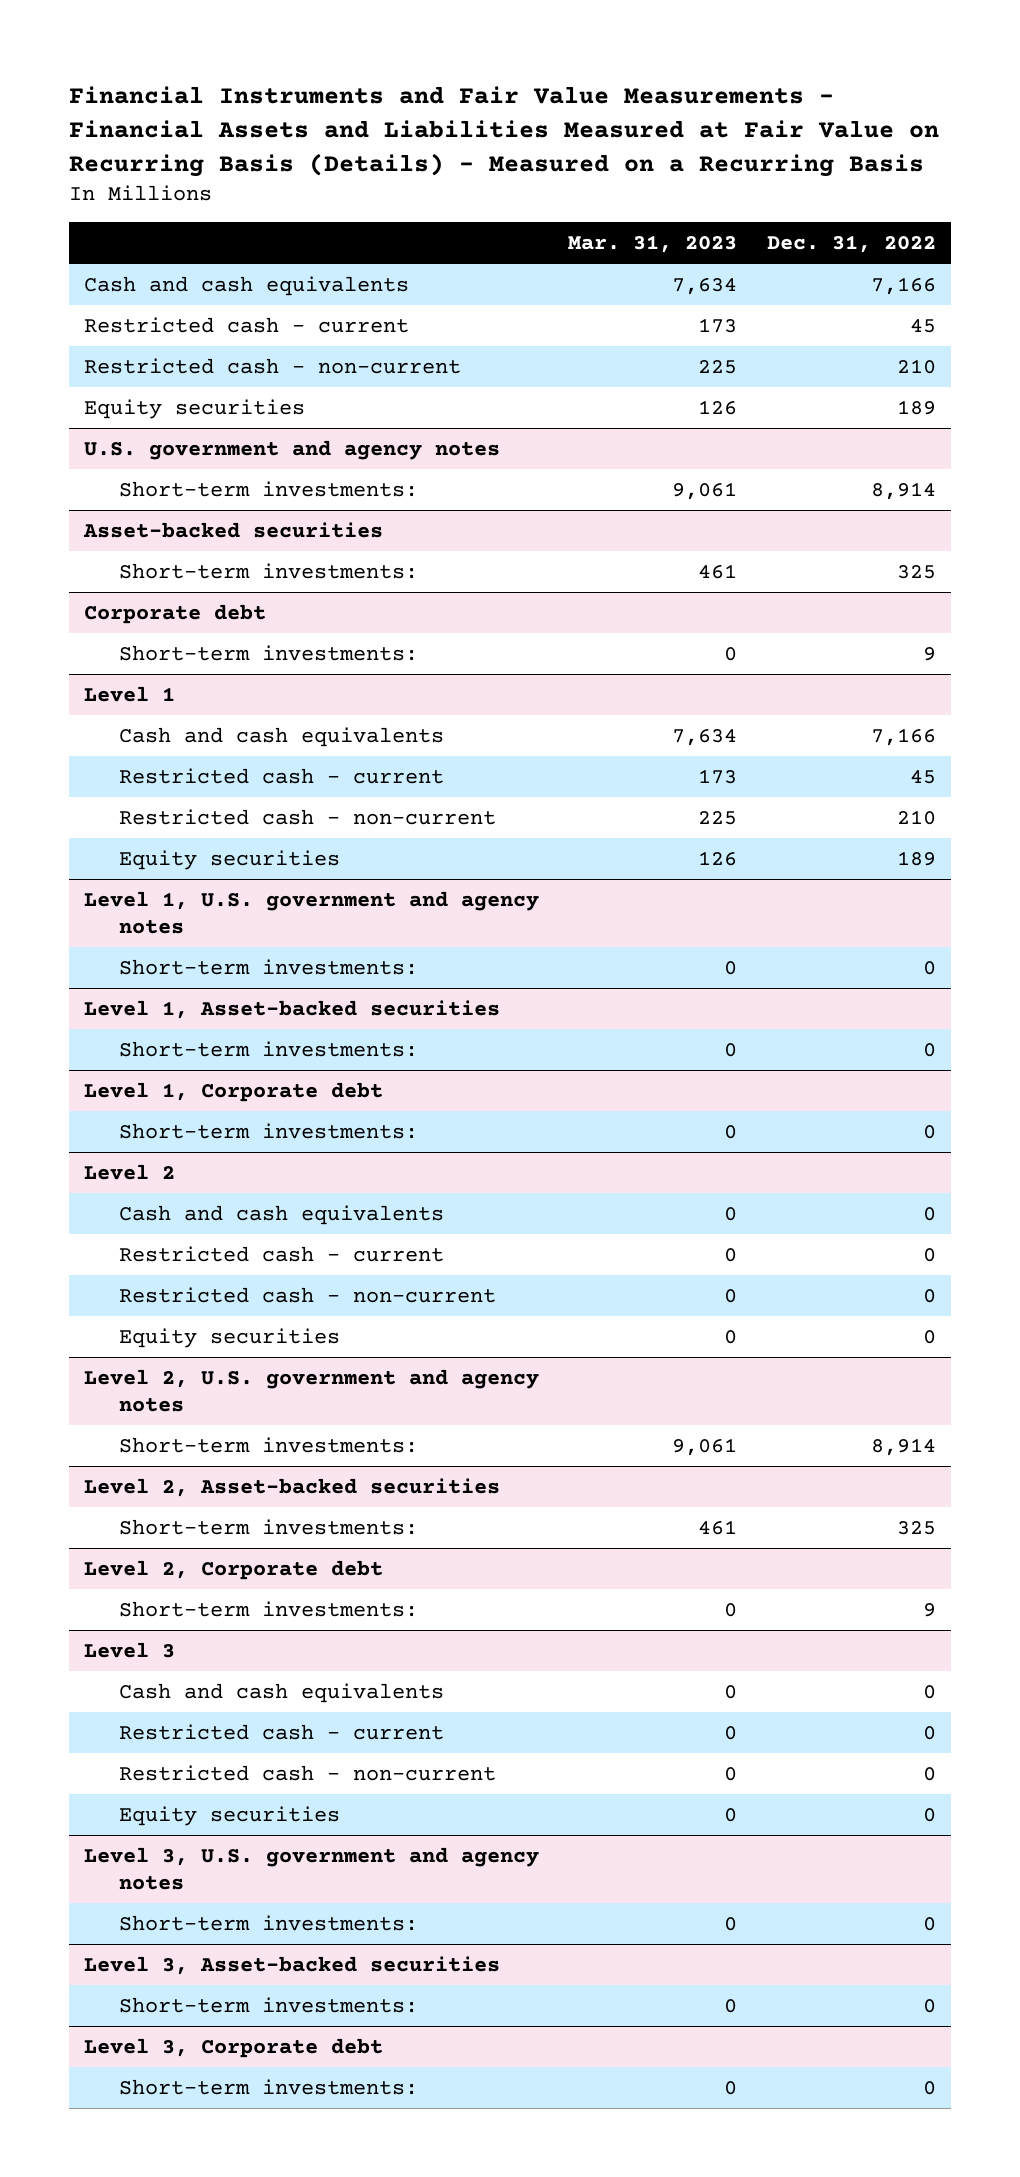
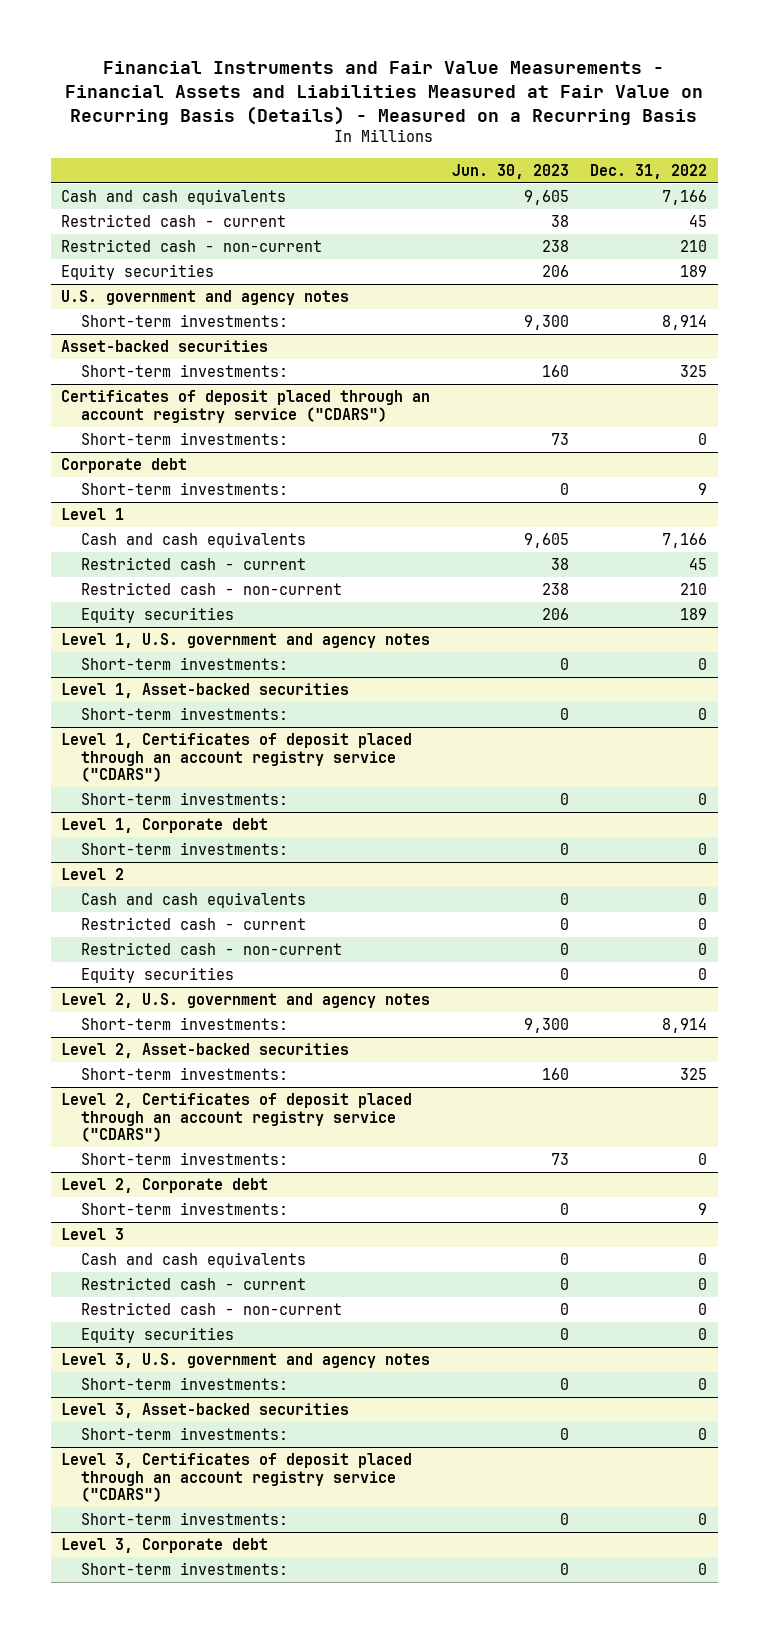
[568,234,738,253] Mar. 31, 2023 -> none
none -> [451,163,569,179] Jun. 30, 2023
none -> [61,390,431,423] Certificates of deposit placed through an account registry service ("CDARS")
none -> [81,432,289,446] Short-term investments:
none -> [61,733,413,783] Level 1, Certificates of deposit placed through an account registry service ("CDARS")
none -> [81,792,289,806] Short-term investments:
none -> [61,1093,413,1143] Level 2, Certificates of deposit placed through an account registry service ("CDARS")
none -> [81,1152,289,1166] Short-term investments:
none -> [61,1453,413,1503] Level 3, Certificates of deposit placed through an account registry service ("CDARS")
none -> [81,1512,289,1526] Short-term investments:

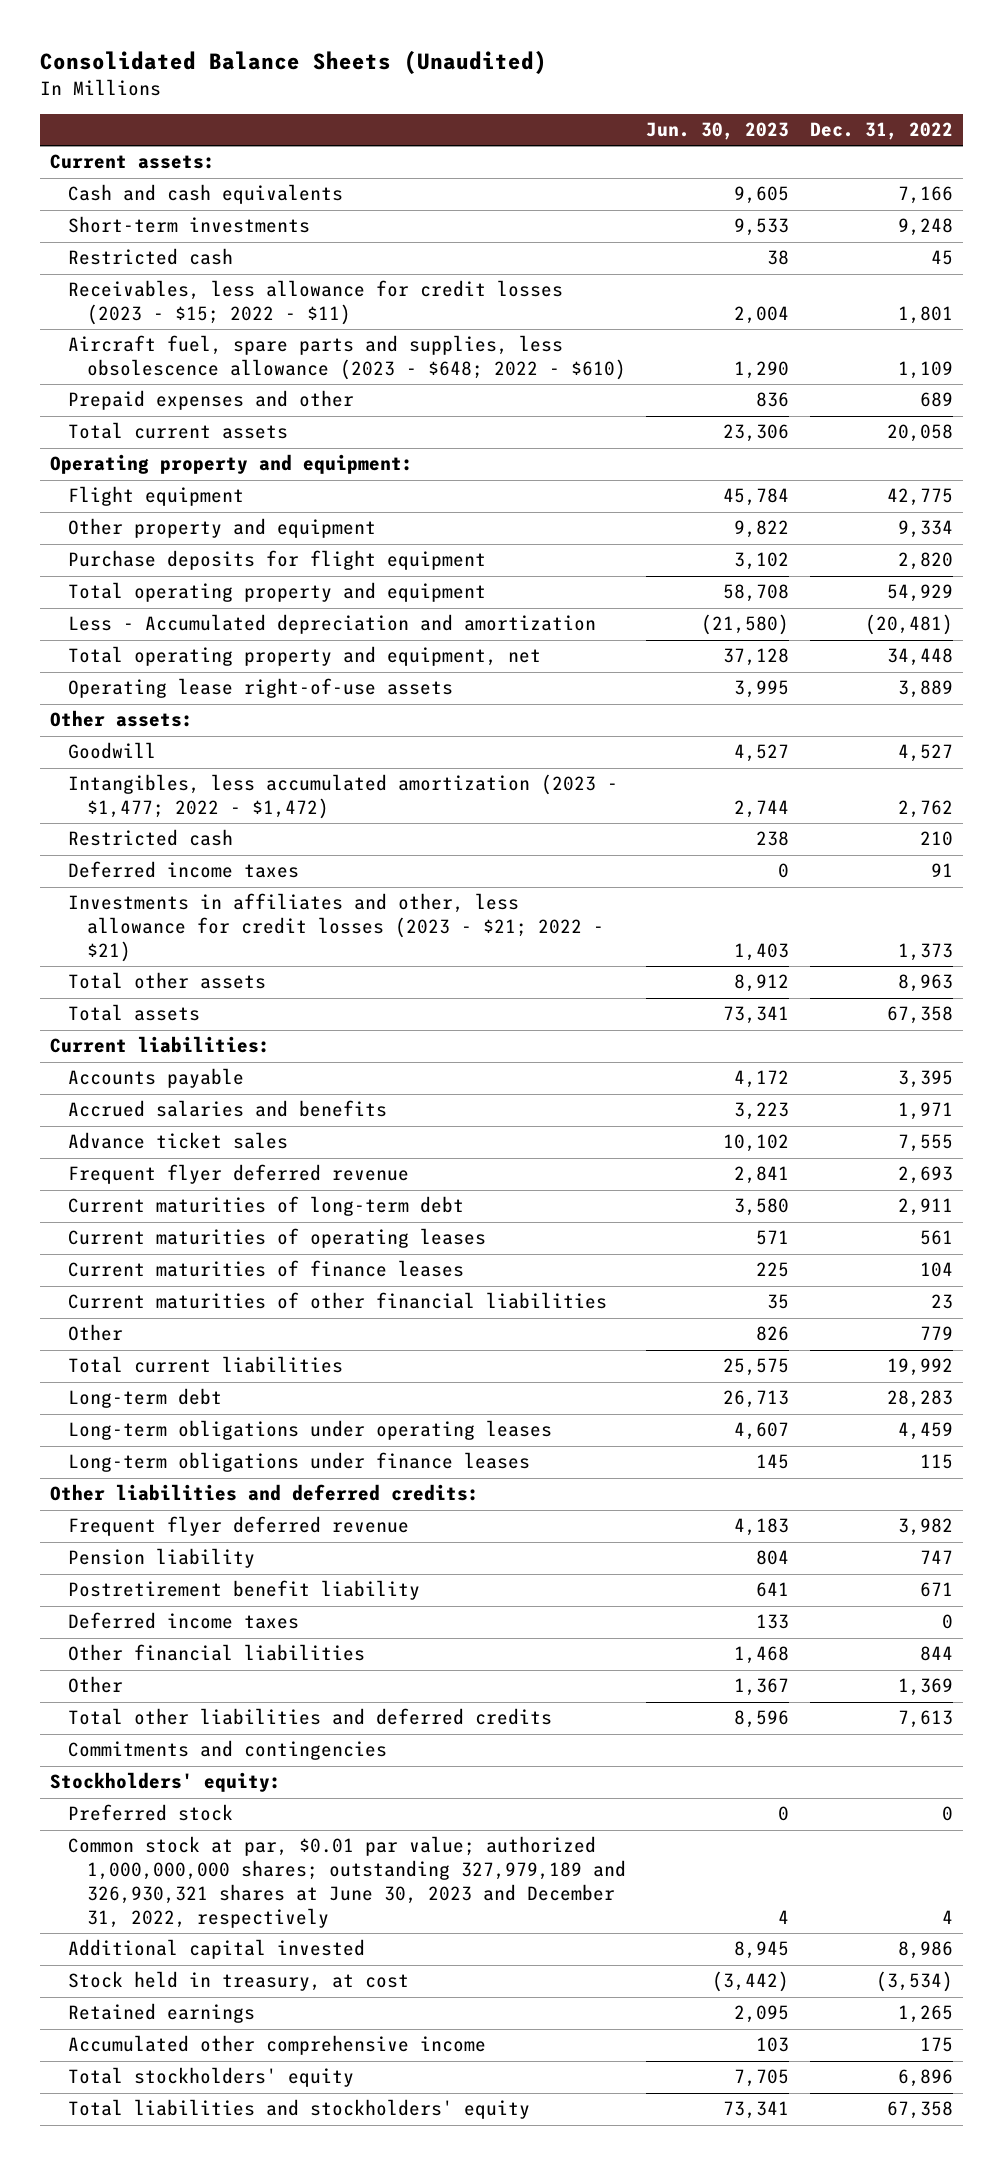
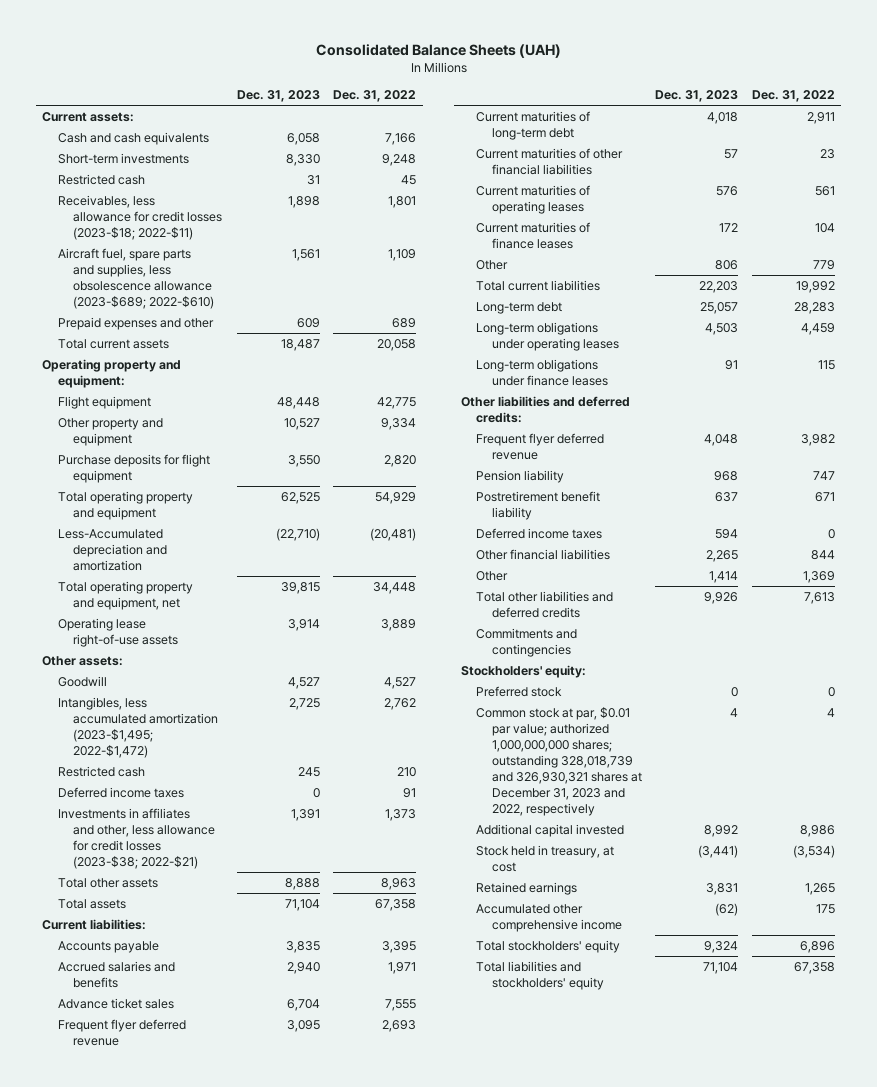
[39,51,547,75] Consolidated Balance Sheets (Unaudited) -> [315,44,561,59] Consolidated Balance Sheets (UAH)
[646,121,790,140] Jun. 30, 2023 -> none
none -> [236,90,320,103] Dec. 31, 2023
[68,280,564,326] Receivables, less allowance for credit losses (2023 - $15; 2022 - $11) -> [57,194,223,241] Receivables, less allowance for credit losses (2023-$18; 2022-$11)
[68,335,626,381] Aircraft fuel, spare parts and supplies, less obsolescence allowance (2023 - $648; 2022 - $610) -> [57,247,215,310] Aircraft fuel, spare parts and supplies, less obsolescence allowance (2023-$689; 2022-$610)
[68,614,597,635] Less - Accumulated depreciation and amortization -> [57,528,168,572] Less-Accumulated depreciation and amortization
[68,774,619,820] Intangibles, less accumulated amortization (2023 - $1,477; 2022 - $1,472) -> [57,696,219,759] Intangibles, less accumulated amortization (2023-$1,495; 2022-$1,472)
[68,893,604,962] Investments in affiliates and other, less allowance for credit losses (2023 - $21; 2022 - $21) -> [57,807,216,870] Investments in affiliates and other, less allowance for credit losses (2023-$38; 2022-$21)
[68,1292,608,1310] Current maturities of other financial liabilities -> [476,147,624,175] Current maturities of other financial liabilities
[68,1836,626,1928] Common stock at par, $0.01 par value; authorized 1,000,000,000 shares; outstanding 327,979,189 and 326,930,321 shares at June 30, 2023 and December 31, 2022, respectively -> [476,706,642,817] Common stock at par, $0.01 par value; authorized 1,000,000,000 shares; outstanding 328,018,739 and 326,930,321 shares at December 31, 2023 and 2022, respectively

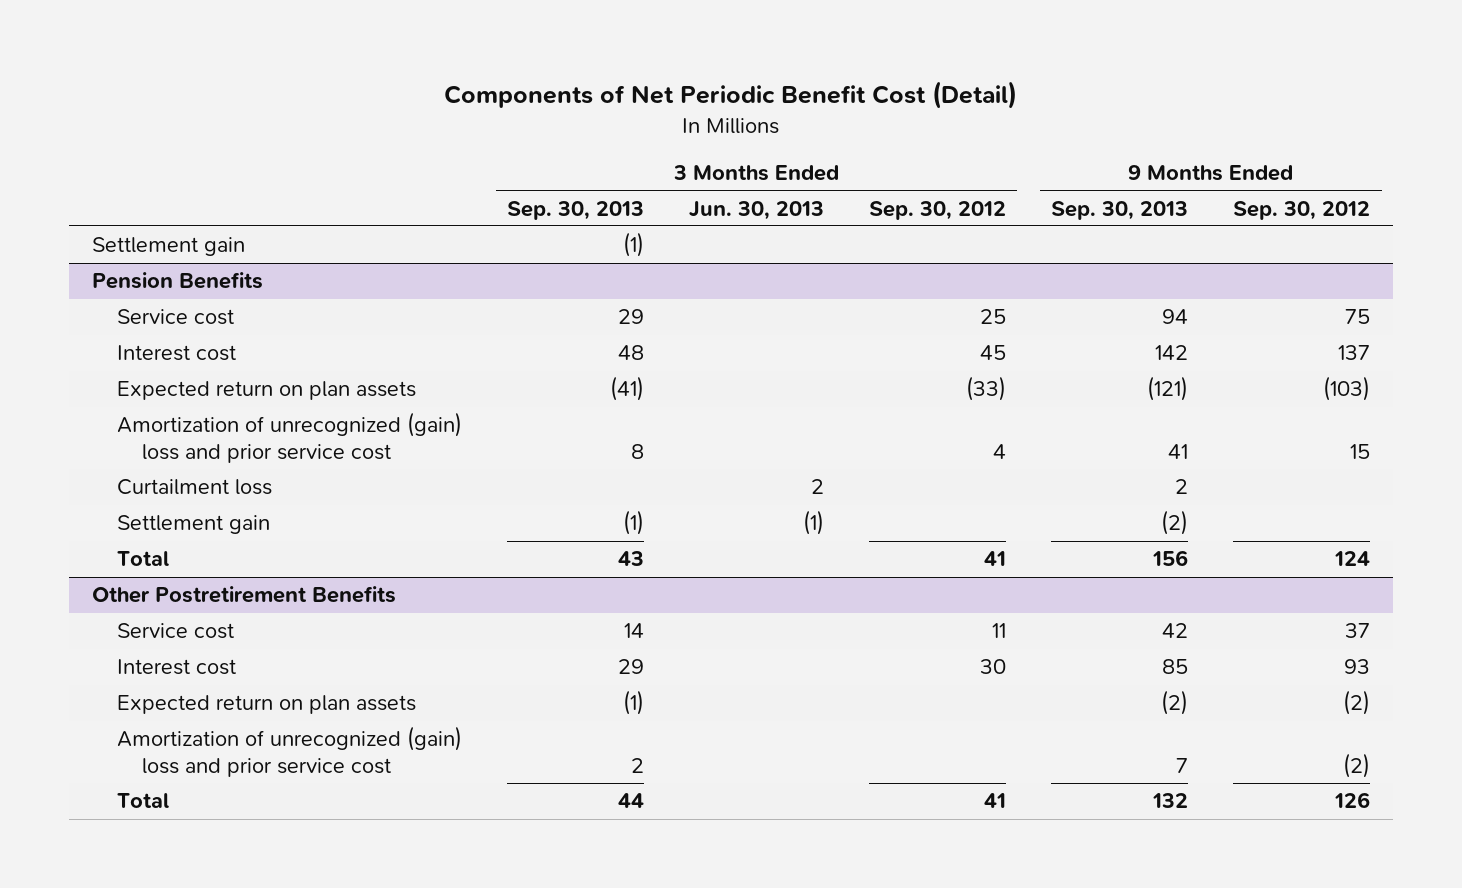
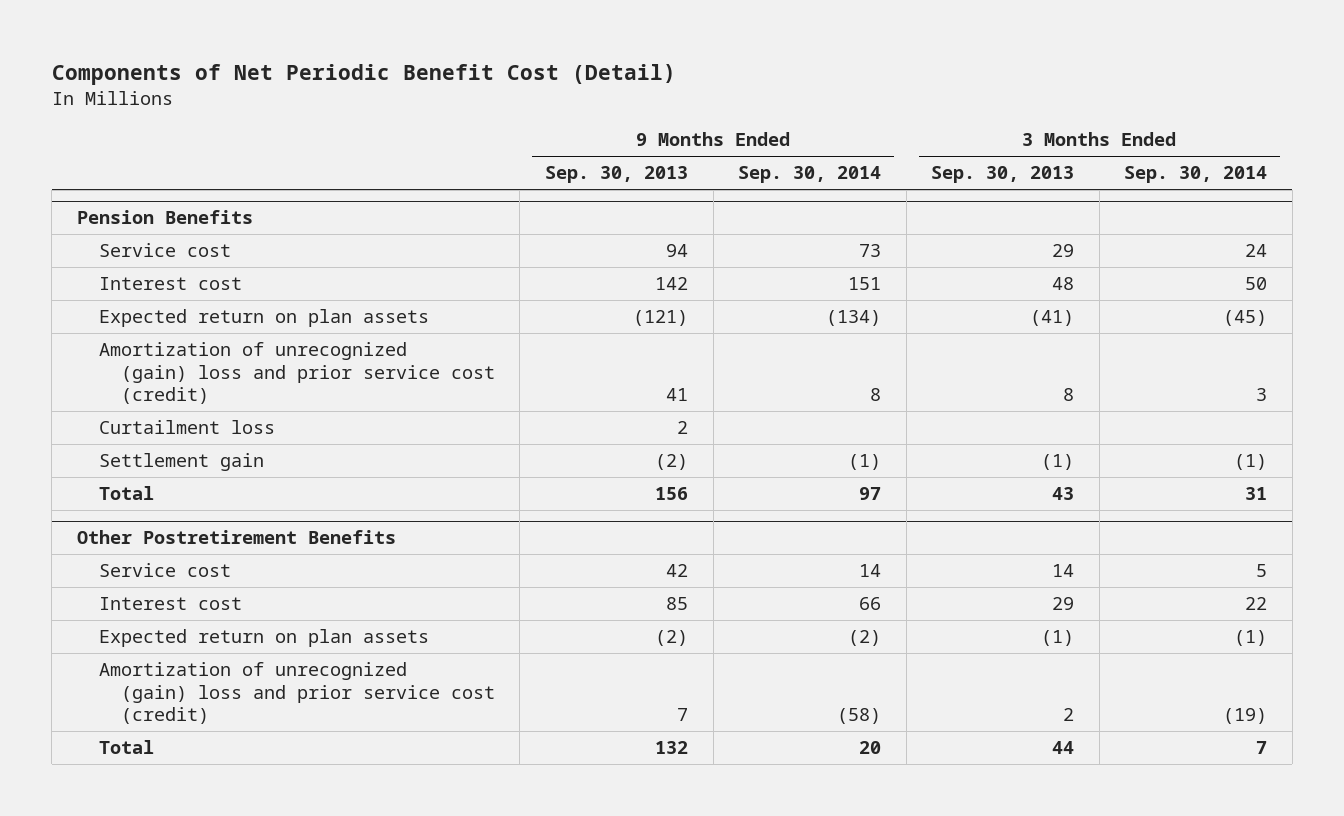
[689,200,825,220] Jun. 30, 2013 -> none
[869,200,1007,220] Sep. 30, 2012 -> none
[1233,200,1371,220] Sep. 30, 2012 -> none
none -> [738,166,882,184] Sep. 30, 2014
none -> [1124,166,1268,184] Sep. 30, 2014
[91,237,245,257] Settlement gain -> none
[116,412,462,463] Amortization of unrecognized (gain) loss and prior service cost -> [98,342,495,405] Amortization of unrecognized (gain) loss and prior service cost (credit)
[116,726,462,777] Amortization of unrecognized (gain) loss and prior service cost -> [98,662,495,725] Amortization of unrecognized (gain) loss and prior service cost (credit)

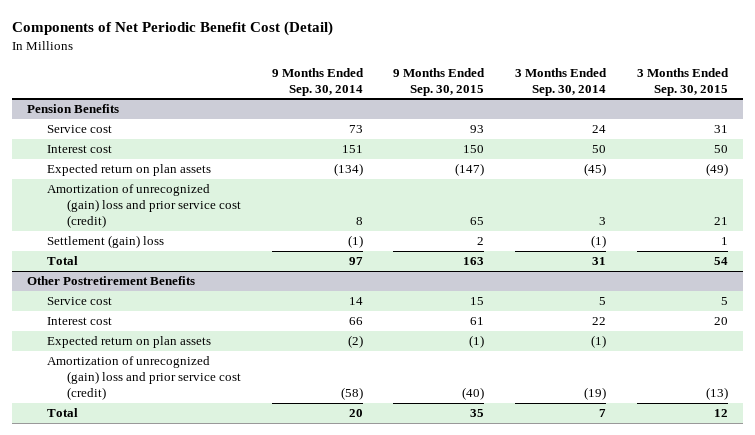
[544,166,688,184] Sep. 30, 2013 -> none
[931,166,1075,184] Sep. 30, 2013 -> none
none -> [393,67,486,96] 9 Months Ended Sep. 30, 2015
none -> [636,67,729,96] 3 Months Ended Sep. 30, 2015
[98,420,275,435] Curtailment loss -> none
[98,453,264,472] Settlement gain -> [47,235,165,249] Settlement (gain) loss

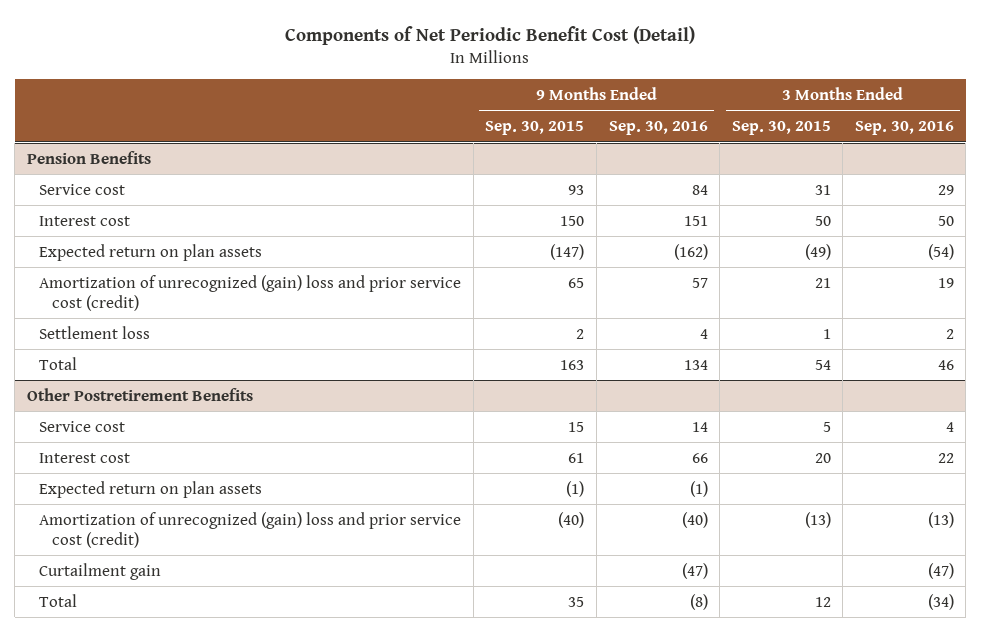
[271,67,364,96] 9 Months Ended Sep. 30, 2014 -> none
[514,67,607,96] 3 Months Ended Sep. 30, 2014 -> none
none -> [608,121,708,136] Sep. 30, 2016
none -> [854,121,954,136] Sep. 30, 2016
[47,235,165,249] Settlement (gain) loss -> [39,325,151,339] Settlement loss
none -> [39,562,162,580] Curtailment gain

